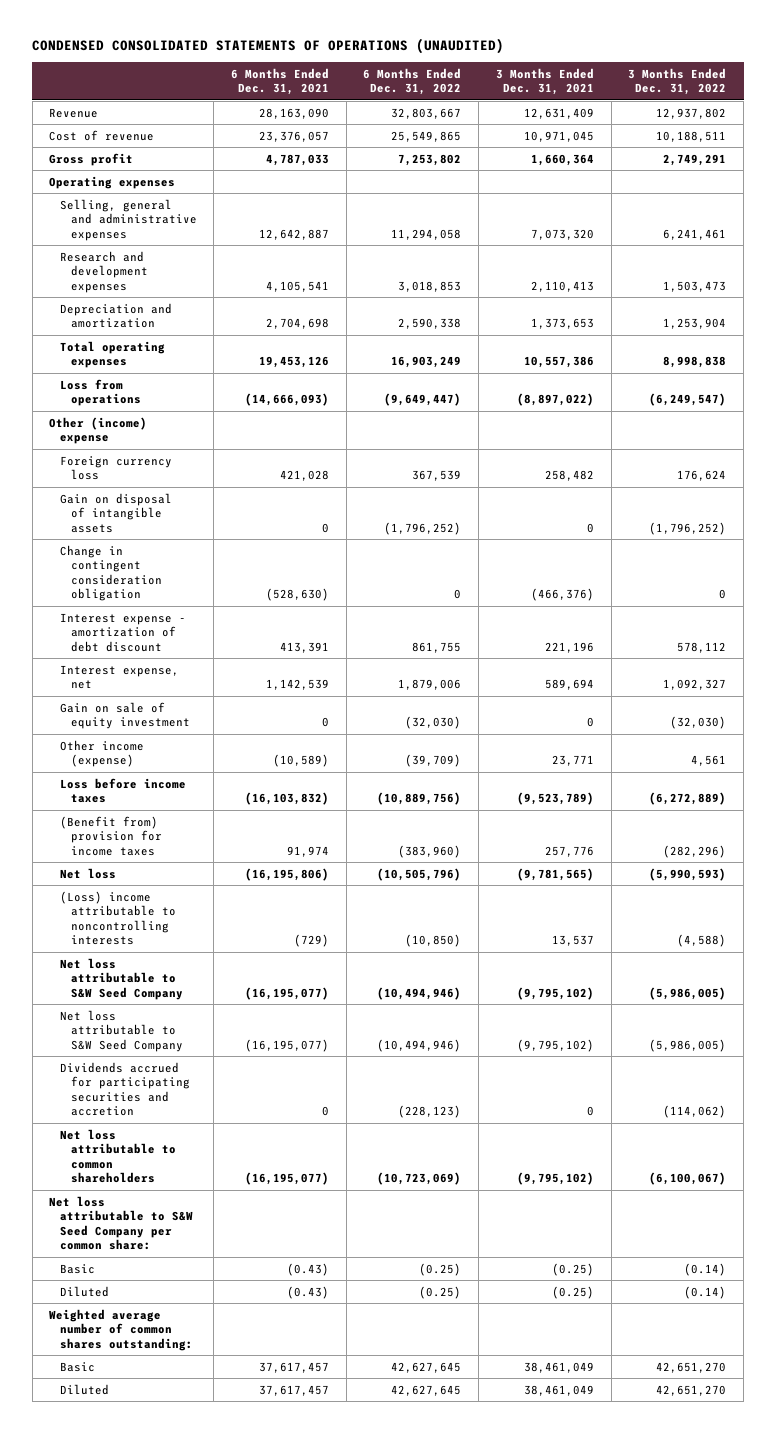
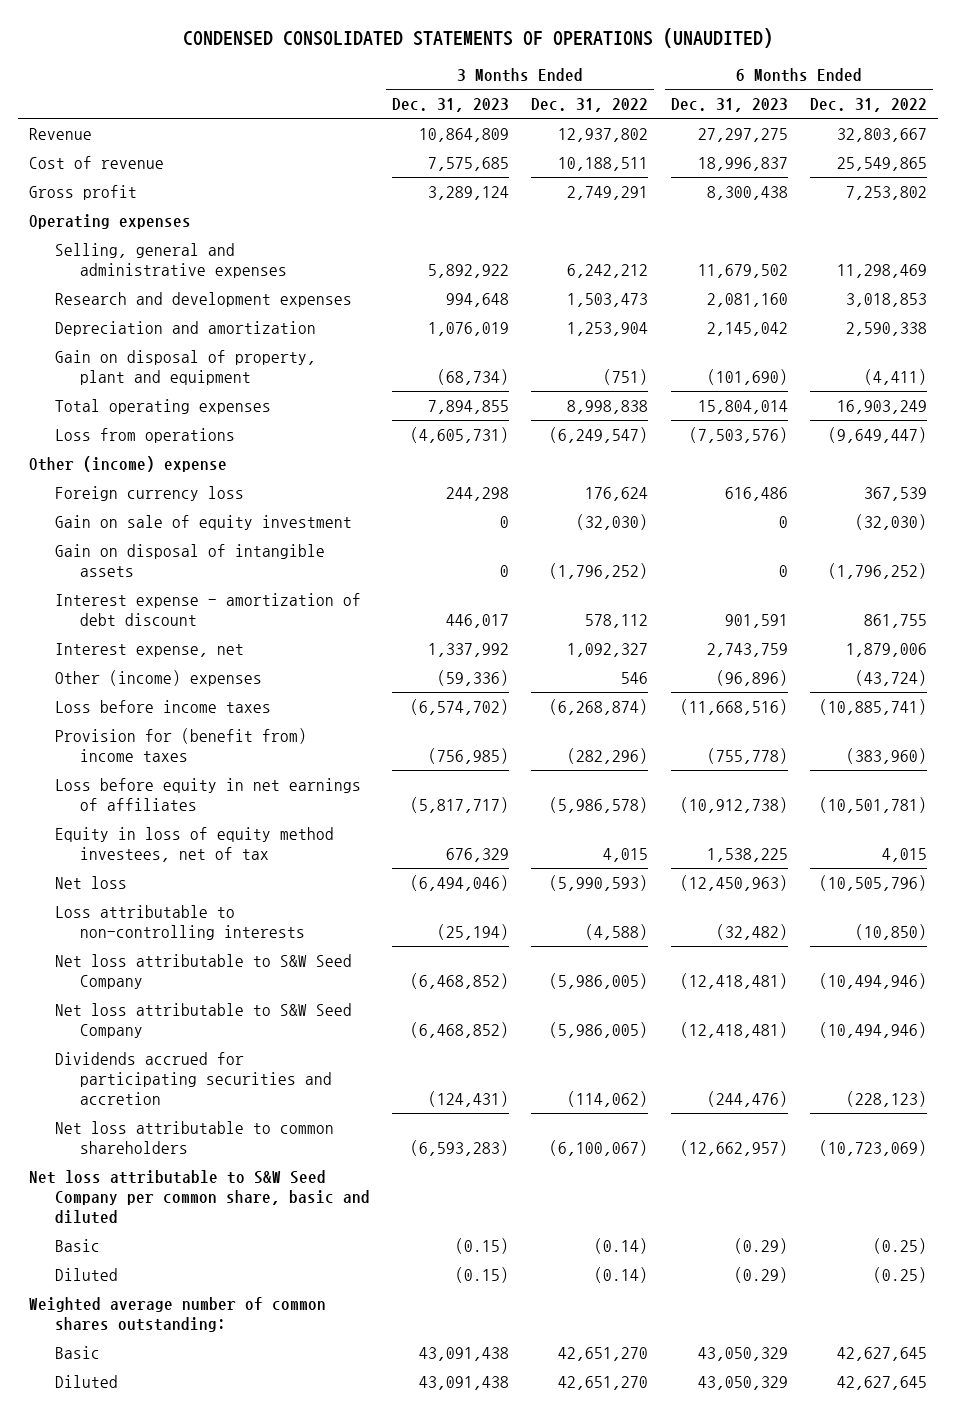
[231,67,330,96] 6 Months Ended Dec. 31, 2021 -> none
[495,67,594,96] 3 Months Ended Dec. 31, 2021 -> none
none -> [392,98,510,113] Dec. 31, 2023
none -> [670,98,788,113] Dec. 31, 2023
[391,228,462,240] 11,294,058 -> [837,263,928,278] 11,298,469
[663,228,727,240] 6,241,461 -> [567,263,649,278] 6,242,212
none -> [54,349,316,385] Gain on disposal of property, plant and equipment
[59,701,190,730] Gain on sale of equity investment -> [54,514,352,530] Gain on sale of equity investment
[59,544,162,601] Change in contingent consideration obligation -> none
[59,739,144,768] Other income (expense) -> [54,669,262,686] Other (income) expenses
[405,754,462,768] (39,709) -> [855,669,928,686] (43,724)
[691,755,727,767] 4,561 -> [621,671,649,684] 546
[377,792,462,806] (10,889,756) -> [819,698,928,715] (10,885,741)
[649,792,727,806] (6,272,889) -> [549,698,649,715] (6,268,874)
[59,815,162,856] (Benefit from) provision for income taxes -> [54,727,307,762] Provision for (benefit from) income taxes
none -> [54,777,361,811] Loss before equity in net earnings of affiliates
none -> [54,826,334,862] Equity in loss of equity method investees, net of tax
[59,890,176,945] (Loss) income attributable to noncontrolling interests -> [54,904,306,940] Loss attributable to non-controlling interests
[49,1195,193,1250] Net loss attributable to S&W Seed Company per common share: -> [28,1169,370,1224] Net loss attributable to S&W Seed Company per common share, basic and diluted

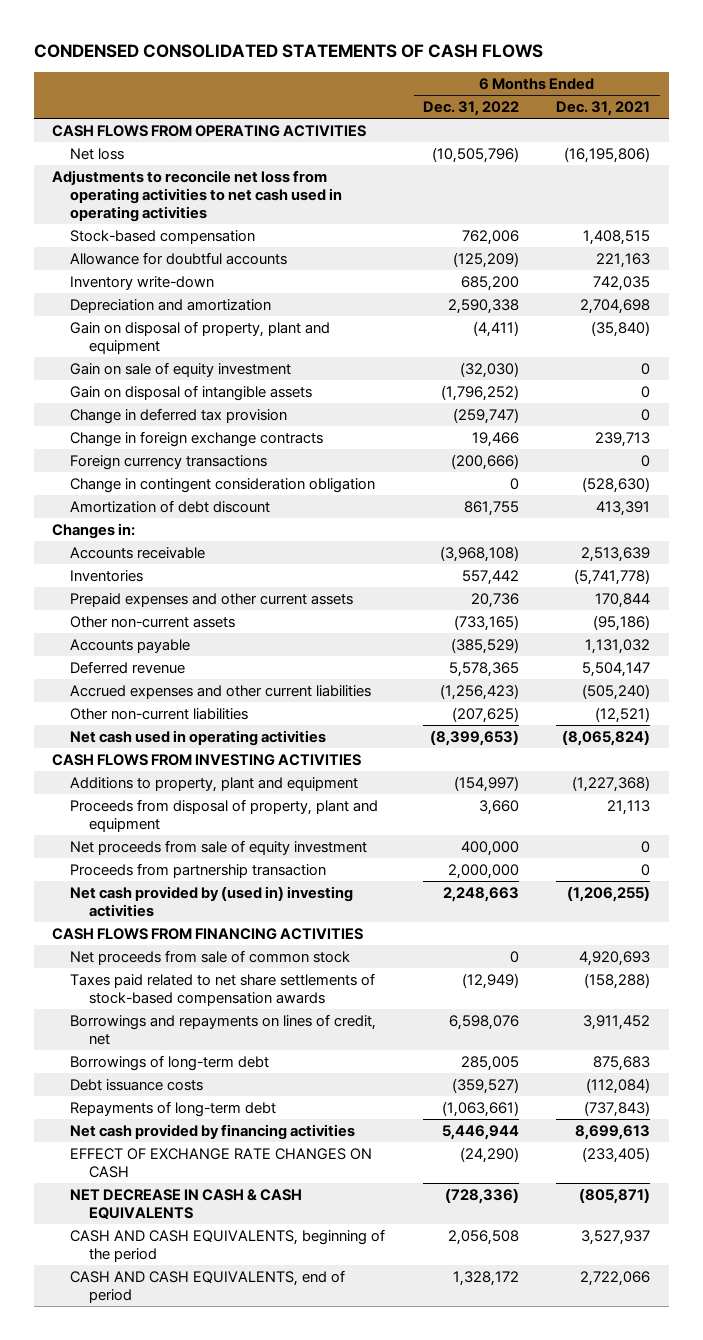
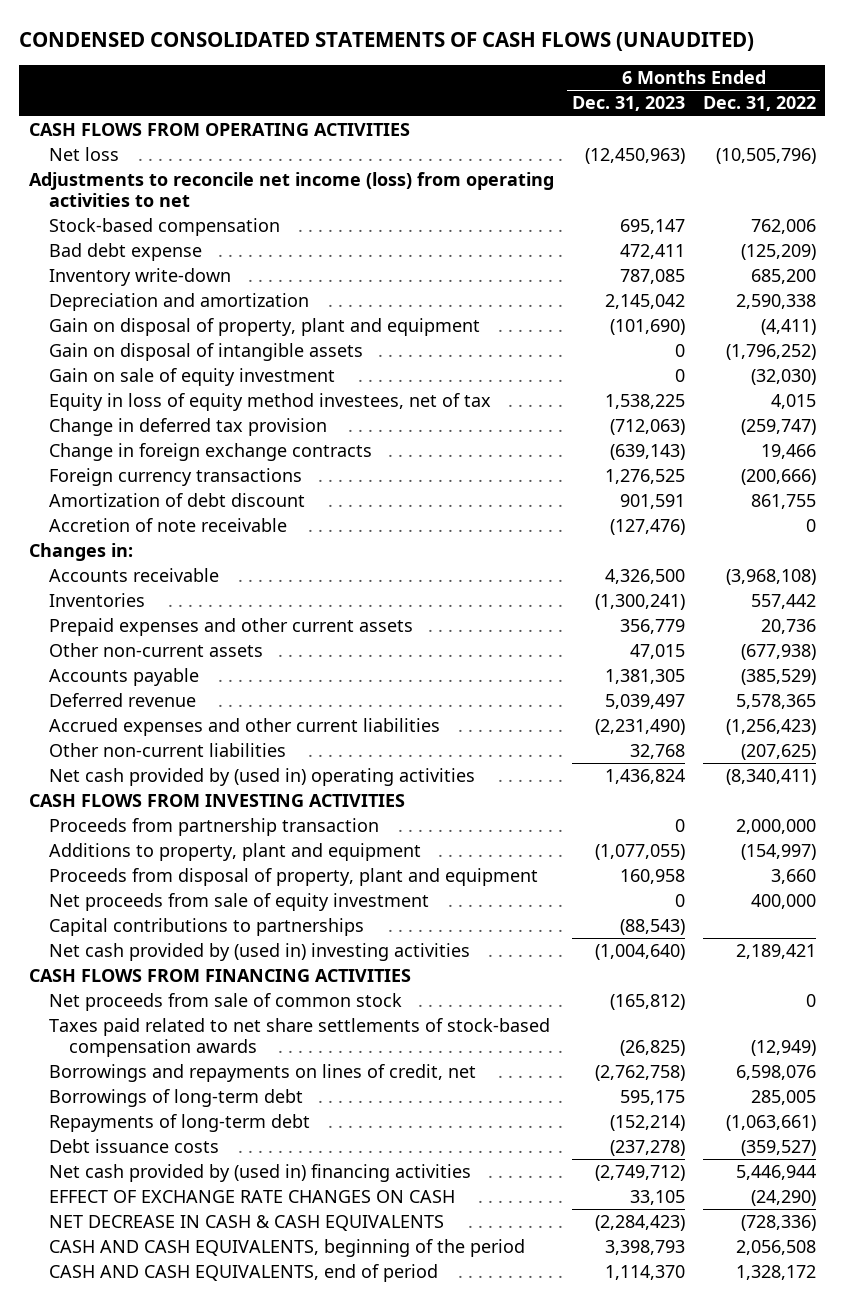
[33,43,543,58] CONDENSED CONSOLIDATED STATEMENTS OF CASH FLOWS -> [19,32,755,52] CONDENSED CONSOLIDATED STATEMENTS OF CASH FLOWS (UNAUDITED)
[556,101,651,117] Dec. 31, 2021 -> none
none -> [571,96,685,112] Dec. 31, 2023
[52,169,343,222] Adjustments to reconcile net loss from operating activities to net cash used in operating activities -> [28,172,554,207] Adjustments to reconcile net income (loss) from operating activities to net
[70,251,288,265] Allowance for doubtful accounts -> [48,243,202,262] Bad debt expense
[70,361,292,377] Gain on sale of equity investment -> [48,368,335,387] Gain on sale of equity investment
none -> [48,393,491,412] Equity in loss of equity method investees, net of tax
[70,477,376,493] Change in contingent consideration obligation -> none
none -> [48,518,287,533] Accretion of note receivable
[453,614,519,631] (733,165) -> [740,644,816,661] (677,938)
[70,729,327,746] Net cash used in operating activities -> [48,768,475,787] Net cash provided by (used in) operating activities
[429,729,519,746] (8,399,653) -> [725,769,816,786] (8,340,411)
[70,862,327,878] Proceeds from partnership transaction -> [48,818,379,837] Proceeds from partnership transaction
none -> [48,918,364,937] Capital contributions to partnerships
[442,886,519,902] 2,248,663 -> [735,944,816,960] 2,189,421
[70,1078,204,1091] Debt issuance costs -> [48,1139,219,1154] Debt issuance costs
[70,1123,356,1140] Net cash provided by financing activities -> [48,1164,471,1183] Net cash provided by (used in) financing activities

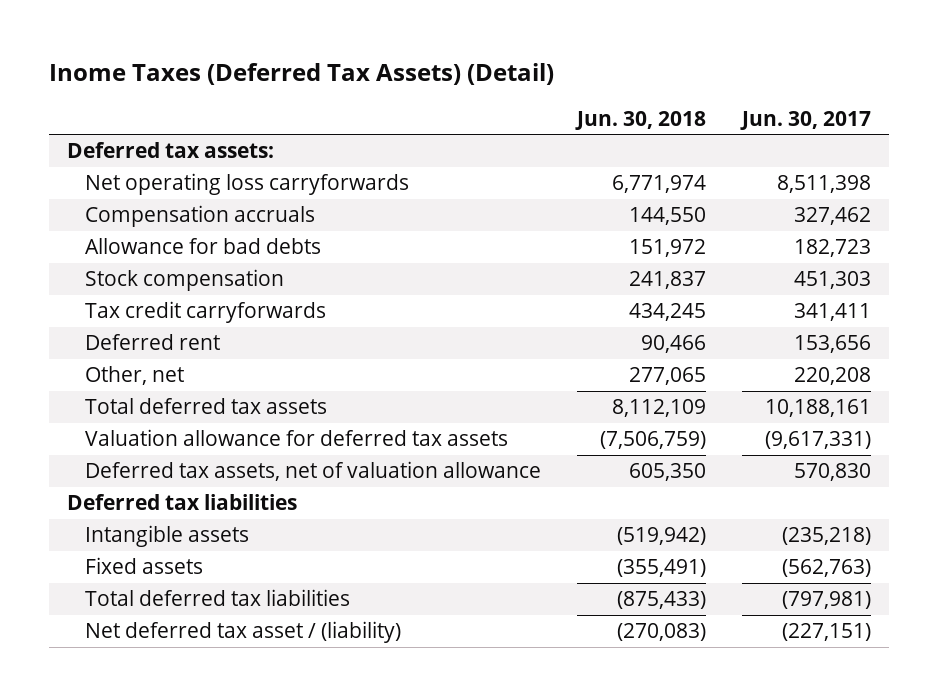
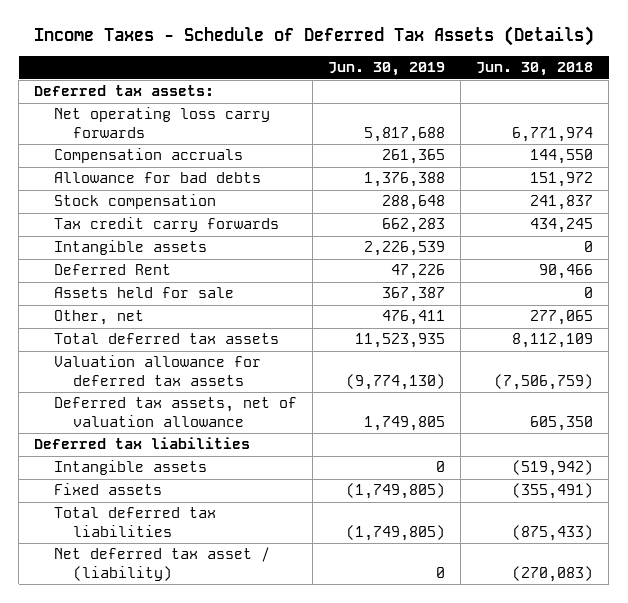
[48,63,554,86] Inome Taxes (Deferred Tax Assets) (Detail) -> [33,26,594,47] Income Taxes - Schedule of Deferred Tax Assets (Details)
[740,110,872,130] Jun. 30, 2017 -> none
none -> [328,62,446,77] Jun. 30, 2019
[84,173,409,196] Net operating loss carryforwards -> [53,107,270,138] Net operating loss carry forwards
[84,301,326,324] Tax credit carryforwards -> [53,217,279,233] Tax credit carry forwards
none -> [53,240,207,256] Intangible assets
[84,334,220,351] Deferred rent -> [53,264,171,276] Deferred Rent
none -> [53,287,234,299] Assets held for sale

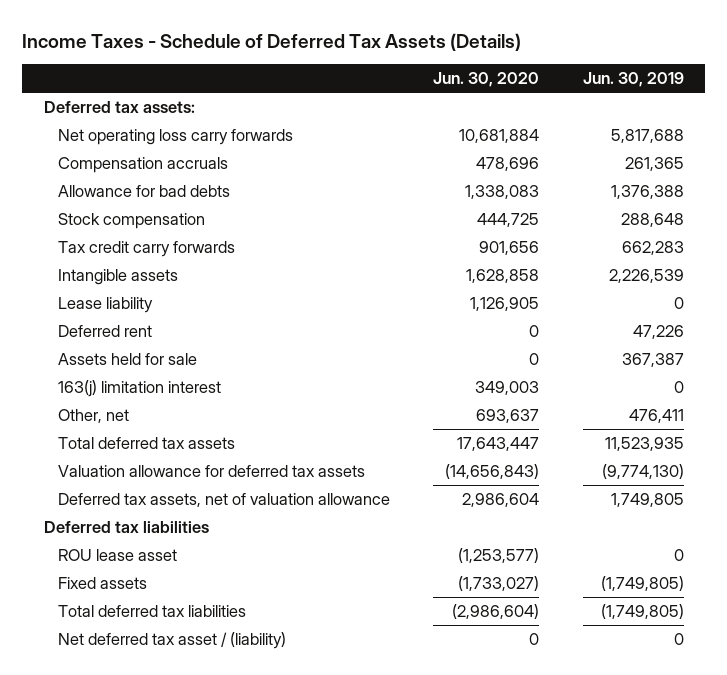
[476,62,594,77] Jun. 30, 2018 -> none
none -> [433,72,540,88] Jun. 30, 2020
none -> [58,297,154,314] Lease liability
[53,264,171,276] Deferred Rent -> [58,325,153,338] Deferred rent
none -> [58,380,222,398] 163(j) limitation interest
[53,460,207,476] Intangible assets -> none
none -> [58,549,178,562] ROU lease asset

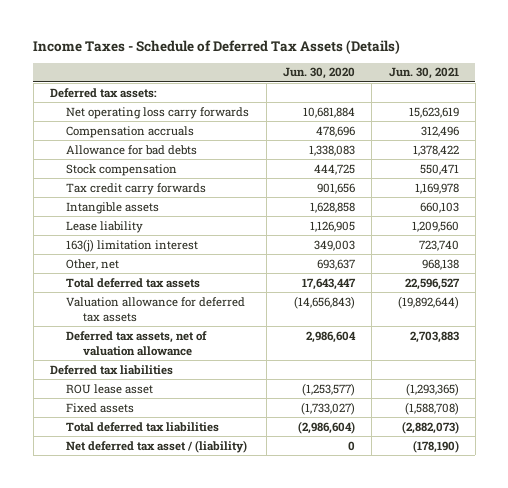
[582,72,684,88] Jun. 30, 2019 -> none
none -> [388,67,459,80] Jun. 30, 2021
[58,325,153,338] Deferred rent -> none
[58,353,198,366] Assets held for sale -> none

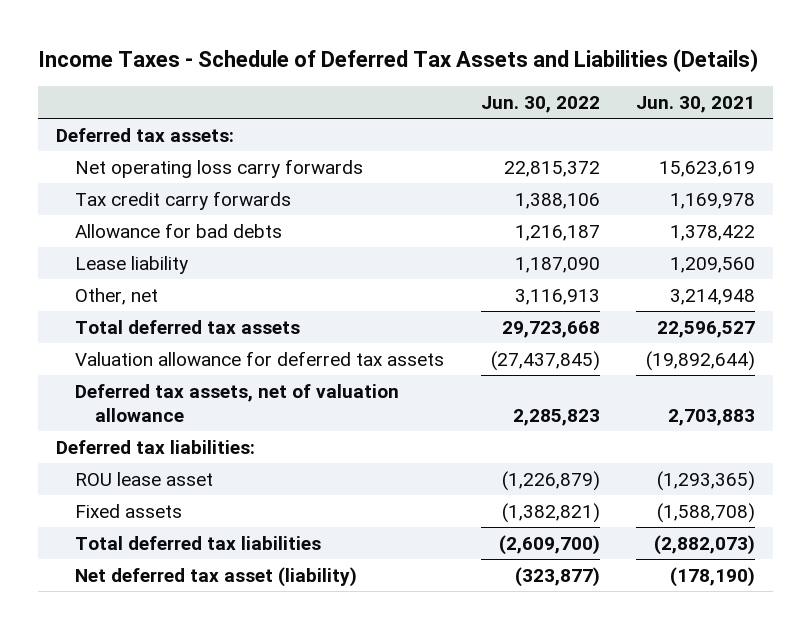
[33,40,401,55] Income Taxes - Schedule of Deferred Tax Assets (Details) -> [37,49,758,73] Income Taxes - Schedule of Deferred Tax Assets and Liabilities (Details)
[282,67,355,80] Jun. 30, 2020 -> none
none -> [480,95,600,113] Jun. 30, 2022
[66,125,195,138] Compensation accruals -> none
[66,163,178,176] Stock compensation -> none
[66,201,160,214] Intangible assets -> none
[66,144,198,155] Allowance for bad debts -> [75,222,283,238] Allowance for bad debts
[66,238,199,252] 163(j) limitation interest -> none
[421,258,459,270] 968,138 -> [669,288,755,305] 3,214,948
[49,364,173,375] Deferred tax liabilities -> [55,439,255,454] Deferred tax liabilities:
[66,439,248,453] Net deferred tax asset / (liability) -> [75,566,358,587] Net deferred tax asset (liability)

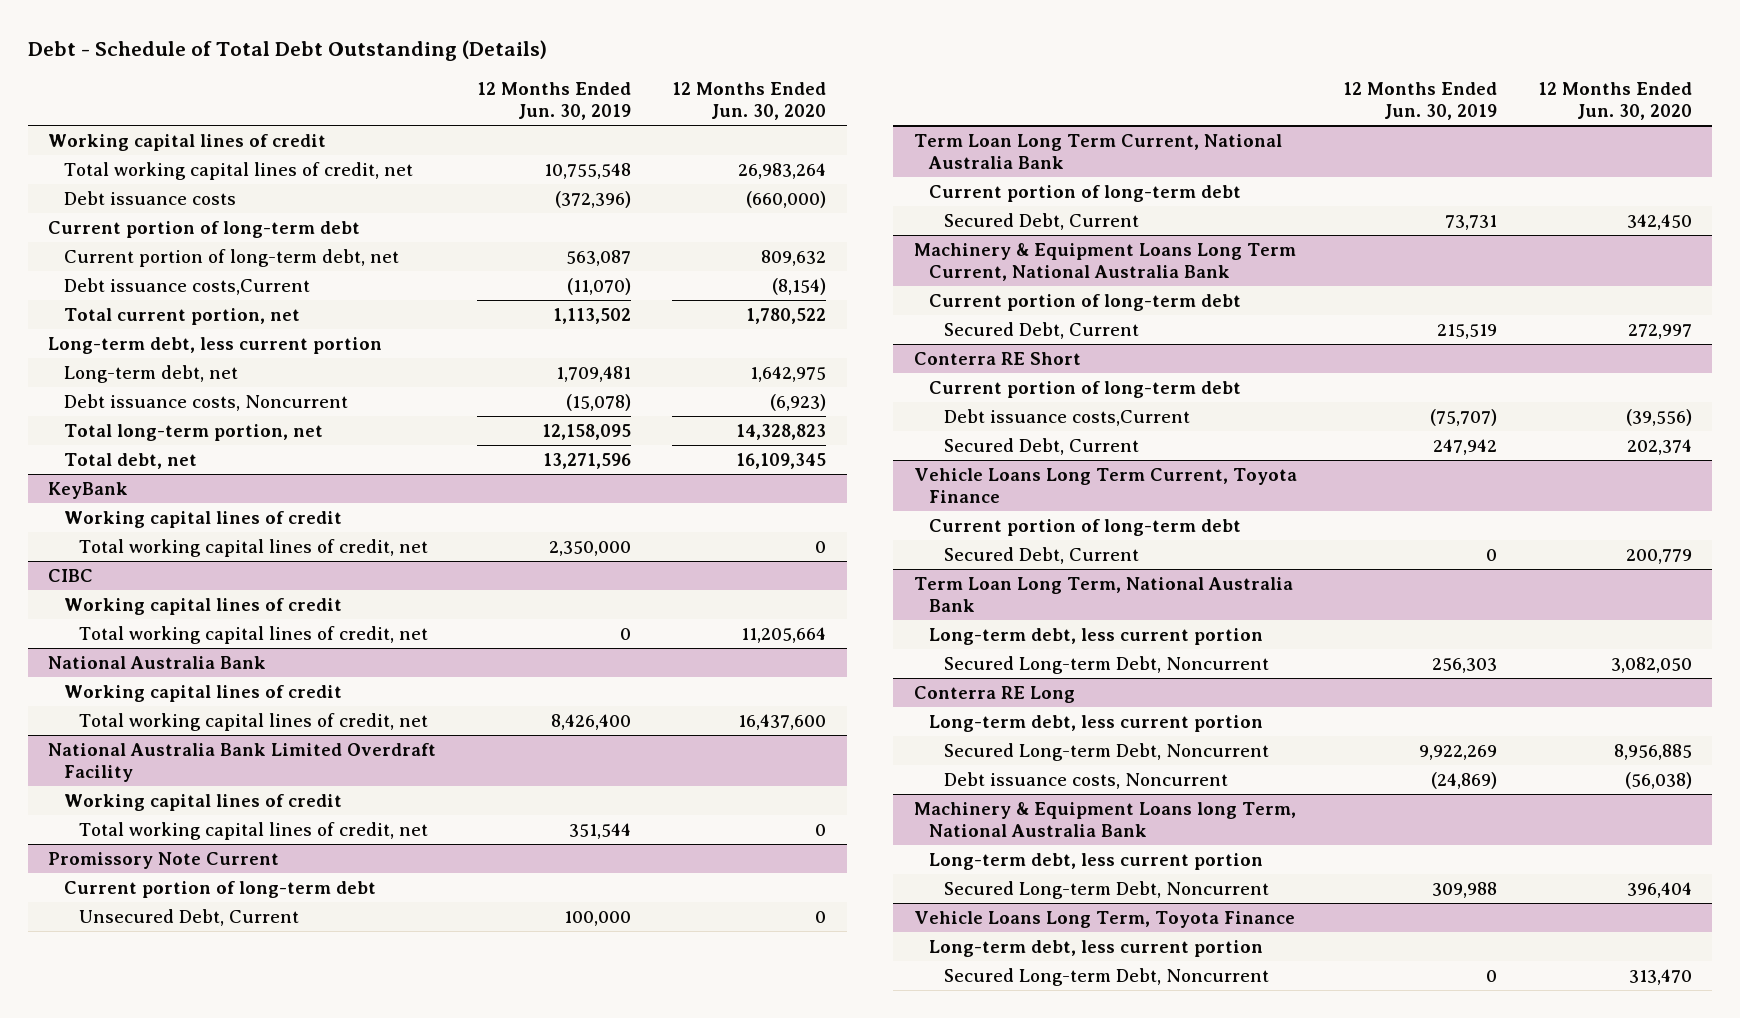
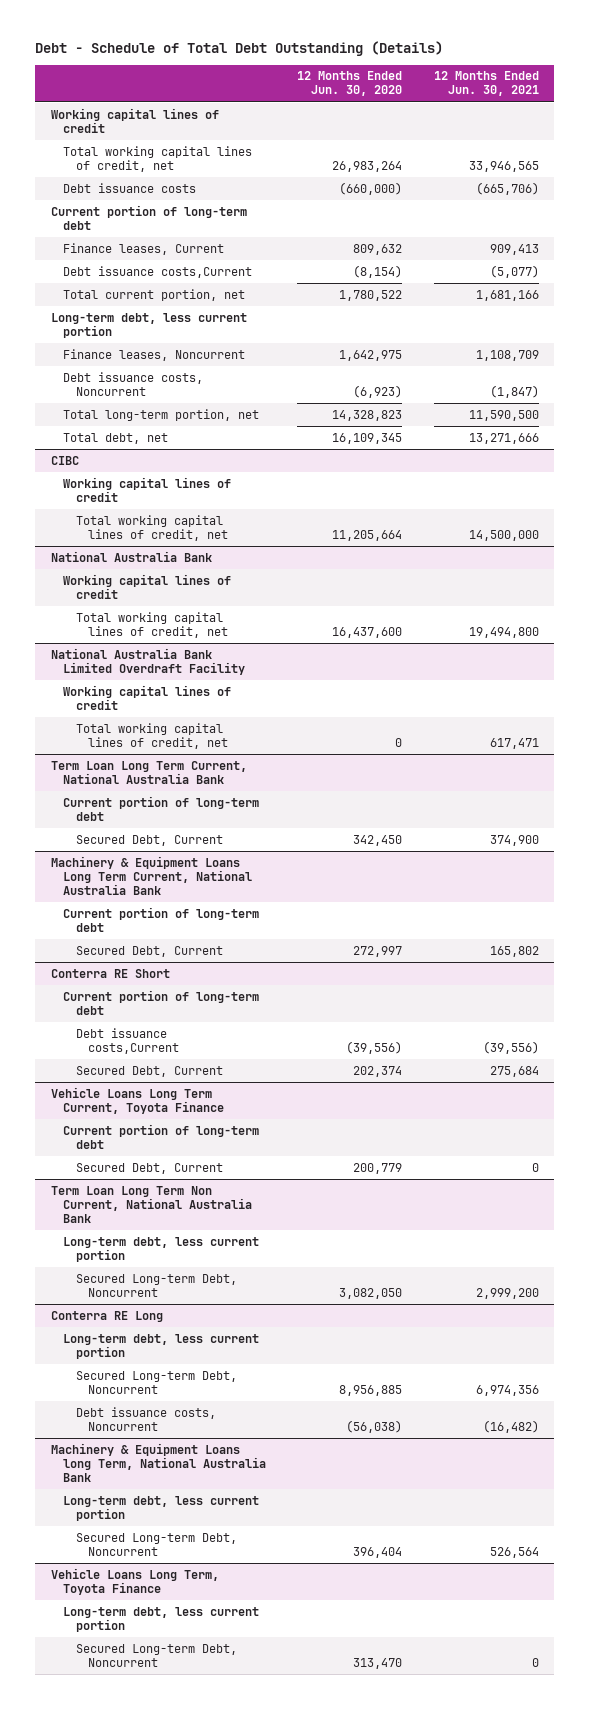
[477,82,632,121] 12 Months Ended Jun. 30, 2019 -> none
none -> [433,71,539,97] 12 Months Ended Jun. 30, 2021
[63,248,399,267] Current portion of long-term debt, net -> [63,242,225,255] Finance leases, Current
[63,364,238,383] Long-term debt, net -> [63,348,246,361] Finance leases, Noncurrent
[48,481,129,499] KeyBank -> none
[63,510,342,528] Working capital lines of credit -> none
[79,538,429,557] Total working capital lines of credit, net -> none
[48,851,280,869] Promissory Note Current -> none
[63,880,376,898] Current portion of long-term debt -> none
[79,908,300,926] Unsecured Debt, Current -> none
[913,576,1293,612] Term Loan Long Term, National Australia Bank -> [50,1185,253,1224] Term Loan Long Term Non Current, National Australia Bank

